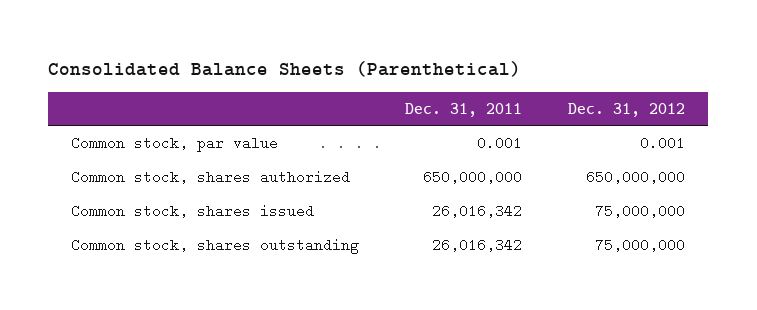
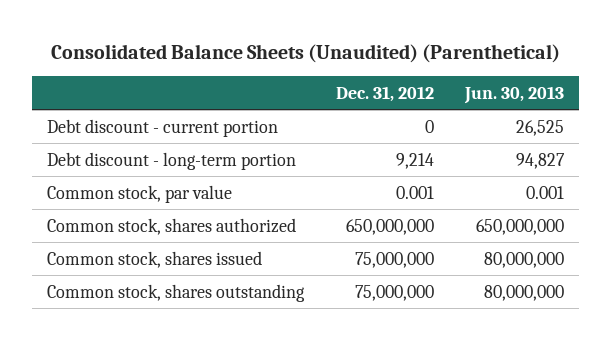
[48,60,522,77] Consolidated Balance Sheets (Parenthetical) -> [50,43,560,63] Consolidated Balance Sheets (Unaudited) (Parenthetical)
[405,102,523,117] Dec. 31, 2011 -> none
none -> [463,85,564,104] Jun. 30, 2013
none -> [47,118,279,137] Debt discount - current portion
none -> [47,151,297,170] Debt discount - long-term portion

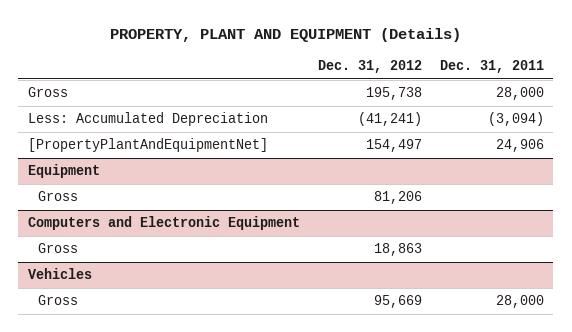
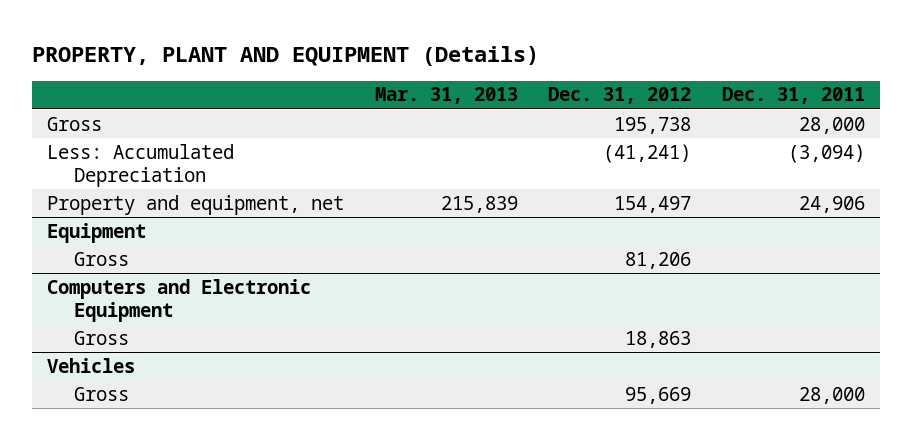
none -> [374,87,518,105] Mar. 31, 2013
[27,138,268,153] [PropertyPlantAndEquipmentNet] -> [47,194,345,215] Property and equipment, net

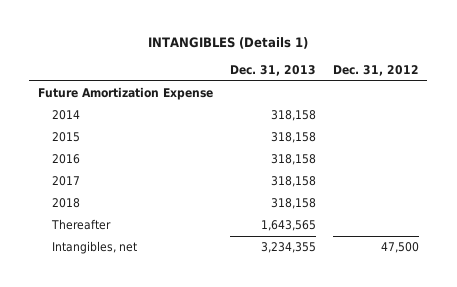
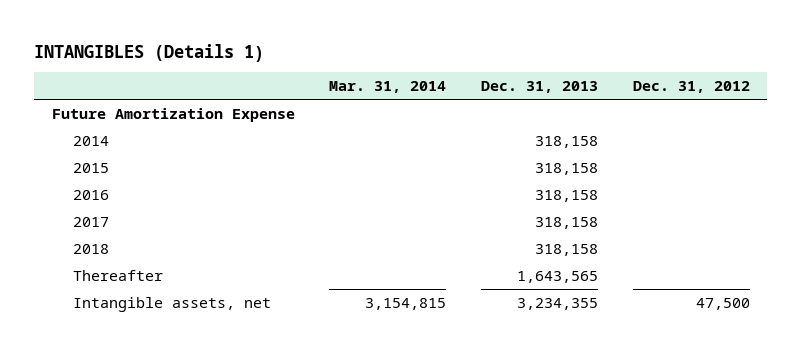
none -> [329,81,447,94] Mar. 31, 2014
[51,241,137,255] Intangibles, net -> [73,296,272,312] Intangible assets, net

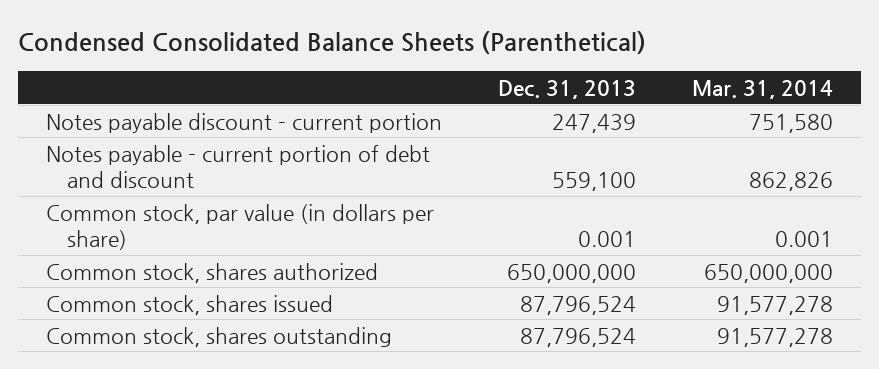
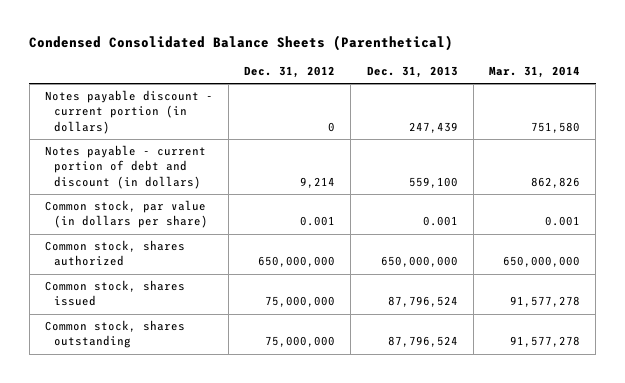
none -> [244,66,336,79] Dec. 31, 2012
[46,112,443,133] Notes payable discount - current portion -> [44,90,213,134] Notes payable discount - current portion (in dollars)
[46,144,431,189] Notes payable - current portion of debt and discount -> [44,145,206,189] Notes payable - current portion of debt and discount (in dollars)

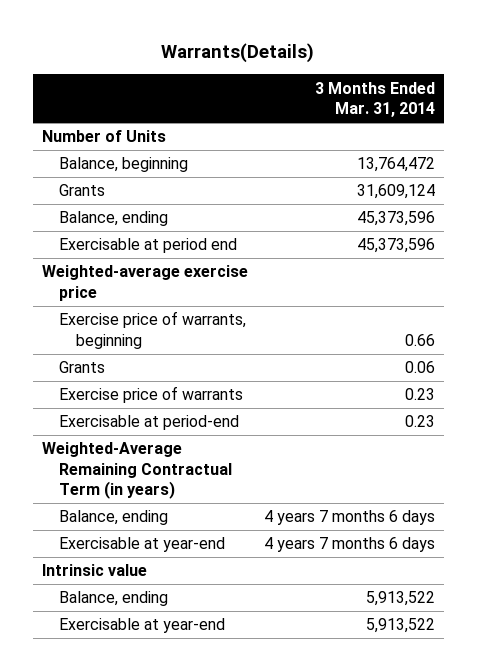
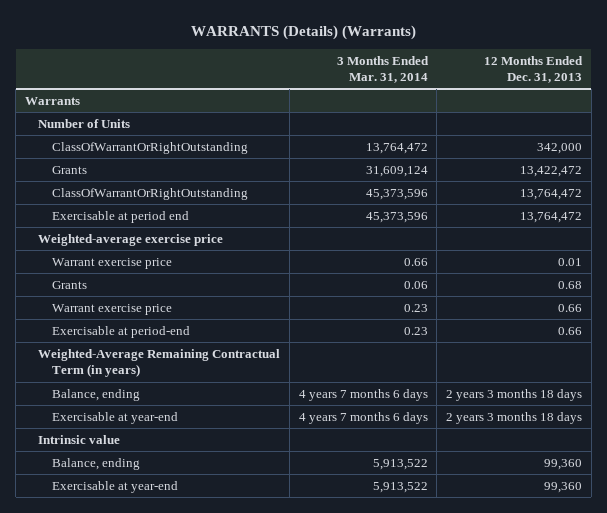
[161,43,315,64] Warrants(Details) -> [190,24,416,40] WARRANTS (Details) (Warrants)
none -> [484,55,584,84] 12 Months Ended Dec. 31, 2013
none -> [25,96,81,105] Warrants
[58,157,188,173] Balance, beginning -> [51,141,248,154] ClassOfWarrantOrRightOutstanding
[58,211,168,227] Balance, ending -> [51,187,248,200] ClassOfWarrantOrRightOutstanding
[58,311,246,349] Exercise price of warrants, beginning -> [51,257,172,269] Warrant exercise price
[58,386,243,404] Exercise price of warrants -> [51,303,172,315] Warrant exercise price

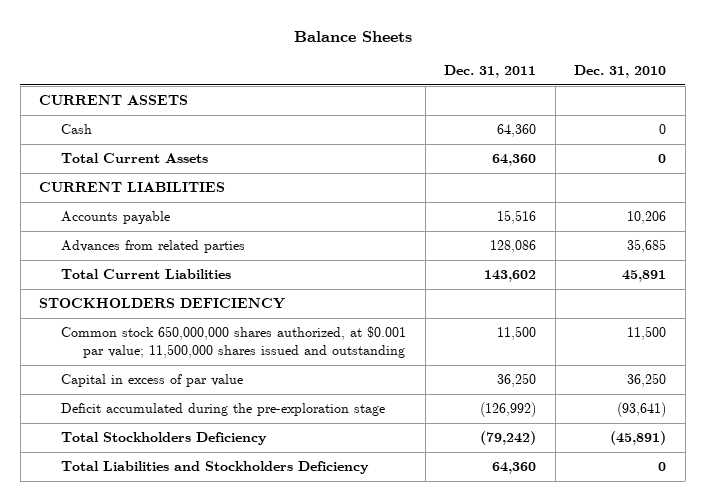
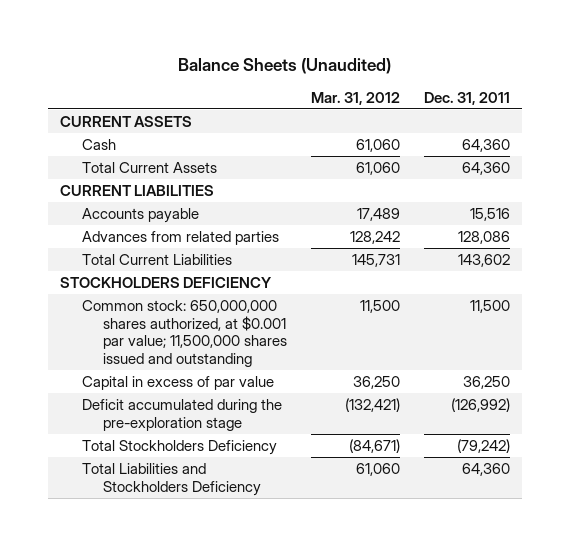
[293,30,412,42] Balance Sheets -> [177,57,391,74] Balance Sheets (Unaudited)
[574,65,667,79] Dec. 31, 2010 -> none
none -> [311,91,401,105] Mar. 31, 2012
[61,326,407,359] Common stock 650,000,000 shares authorized, at $0.001 par value; 11,500,000 shares issued and outstanding -> [81,300,288,368] Common stock: 650,000,000 shares authorized, at $0.001 par value; 11,500,000 shares issued and outstanding

